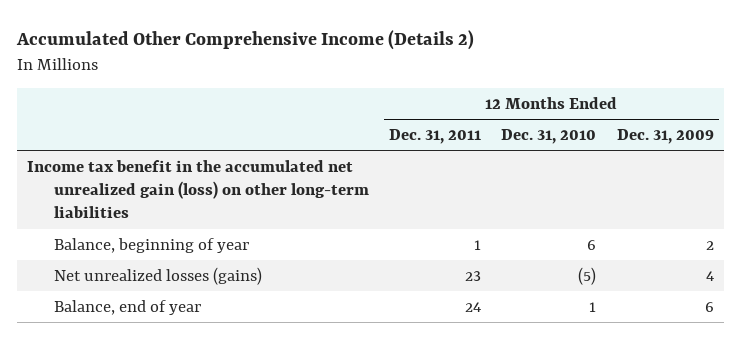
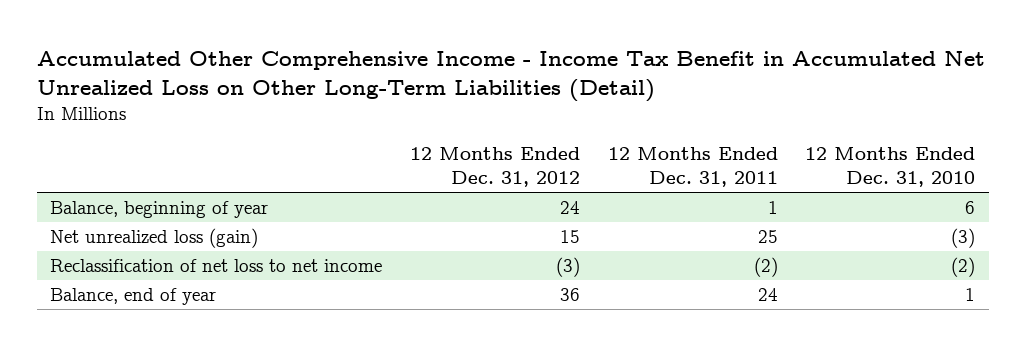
[15,30,474,51] Accumulated Other Comprehensive Income (Details 2) -> [36,50,985,102] Accumulated Other Comprehensive Income - Income Tax Benefit in Accumulated Net Unrealized Loss on Other Long-Term Liabilities (Detail)
[616,128,714,144] Dec. 31, 2009 -> none
none -> [409,147,580,188] 12 Months Ended Dec. 31, 2012
[27,159,370,219] Income tax benefit in the accumulated net unrealized gain (loss) on other long-term liabilities -> none
[54,266,263,285] Net unrealized losses (gains) -> [50,228,259,249] Net unrealized loss (gain)
[465,270,482,281] 23 -> [757,230,778,244] 25
[578,266,597,285] (5) -> [951,228,976,249] (3)
none -> [50,259,383,273] Reclassification of net loss to net income

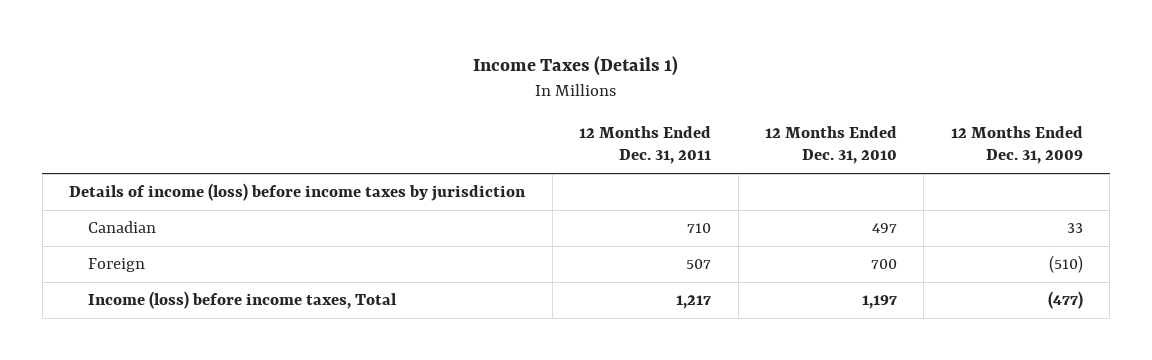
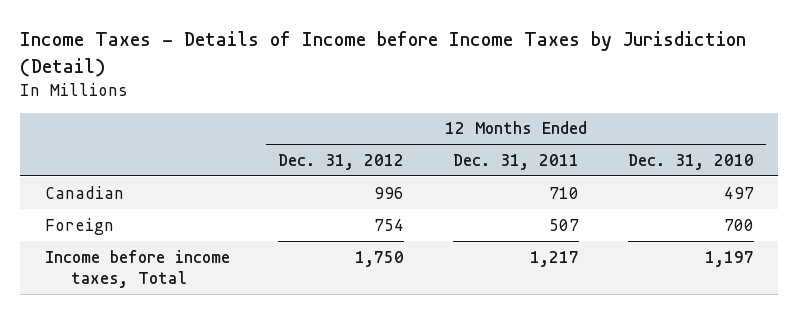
[473,55,679,76] Income Taxes (Details 1) -> [20,31,747,77] Income Taxes - Details of Income before Income Taxes by Jurisdiction (Detail)
[950,125,1083,165] 12 Months Ended Dec. 31, 2009 -> none
none -> [278,153,405,170] Dec. 31, 2012
[69,183,527,202] Details of income (loss) before income taxes by jurisdiction -> none
[88,291,398,310] Income (loss) before income taxes, Total -> [44,249,230,289] Income before income taxes, Total

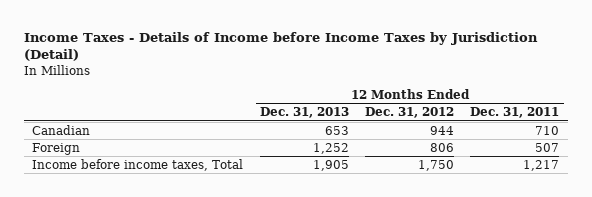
[627,153,754,170] Dec. 31, 2010 -> none
none -> [259,107,349,119] Dec. 31, 2013
[374,186,405,199] 996 -> [430,125,455,135] 944
[374,218,405,231] 754 -> [430,142,455,152] 806

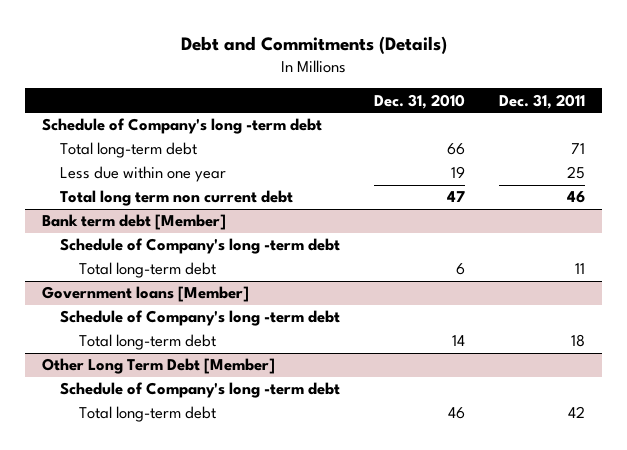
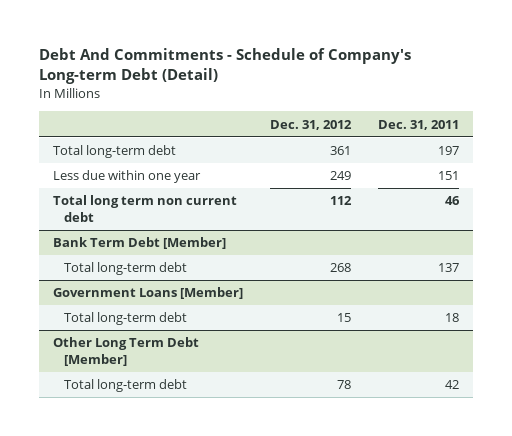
[180,36,447,55] Debt and Commitments (Details) -> [39,47,412,85] Debt And Commitments - Schedule of Company's Long-term Debt (Detail)
[374,93,466,109] Dec. 31, 2010 -> none
none -> [270,119,353,130] Dec. 31, 2012
[41,118,322,135] Schedule of Company's long -term debt -> none
[571,143,586,155] 71 -> [438,146,460,156] 197
[567,166,586,180] 25 -> [438,171,460,181] 151
[60,238,341,255] Schedule of Company's long -term debt -> none
[60,310,341,327] Schedule of Company's long -term debt -> none
[41,214,226,231] Bank term debt [Member] -> [53,237,227,250] Bank Term Debt [Member]
[575,263,586,275] 11 -> [438,263,460,273] 137
[41,286,249,303] Government loans [Member] -> [53,287,244,300] Government Loans [Member]
[60,382,341,399] Schedule of Company's long -term debt -> none

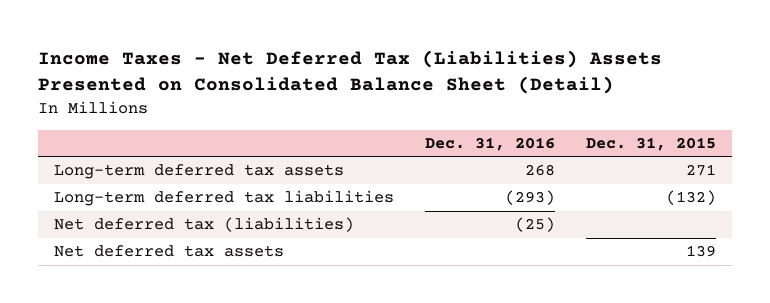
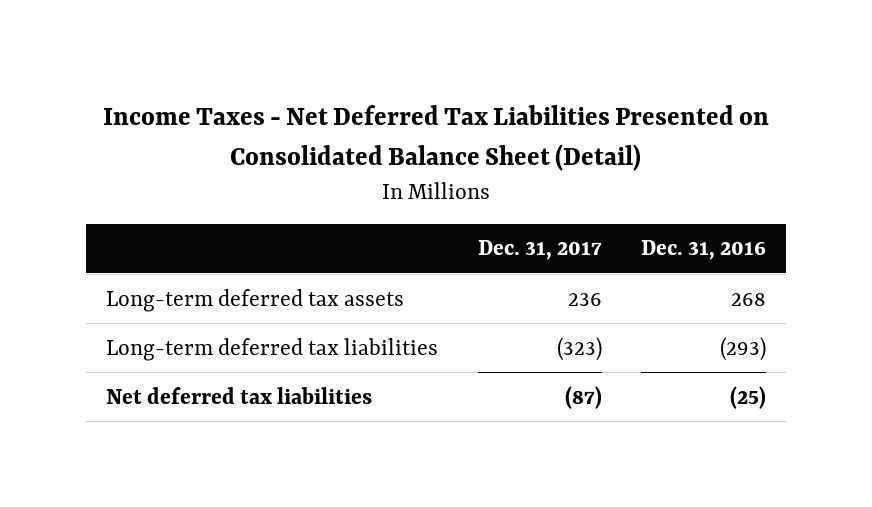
[37,50,662,95] Income Taxes - Net Deferred Tax (Liabilities) Assets Presented on Consolidated Balance Sheet (Detail) -> [103,105,770,171] Income Taxes - Net Deferred Tax Liabilities Presented on Consolidated Balance Sheet (Detail)
[586,136,717,151] Dec. 31, 2015 -> none
none -> [477,240,602,261] Dec. 31, 2017
[53,245,284,258] Net deferred tax assets -> none
[53,217,354,233] Net deferred tax (liabilities) -> [106,386,373,404] Net deferred tax liabilities

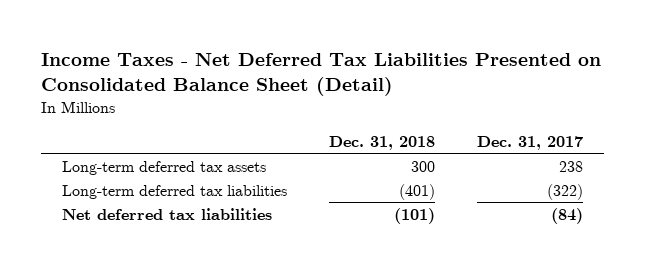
[641,240,767,261] Dec. 31, 2016 -> none
none -> [329,136,436,151] Dec. 31, 2018
[567,292,602,306] 236 -> [559,160,584,172] 238
[556,336,602,361] (323) -> [547,183,584,200] (322)
[564,385,602,409] (87) -> [551,207,584,224] (84)

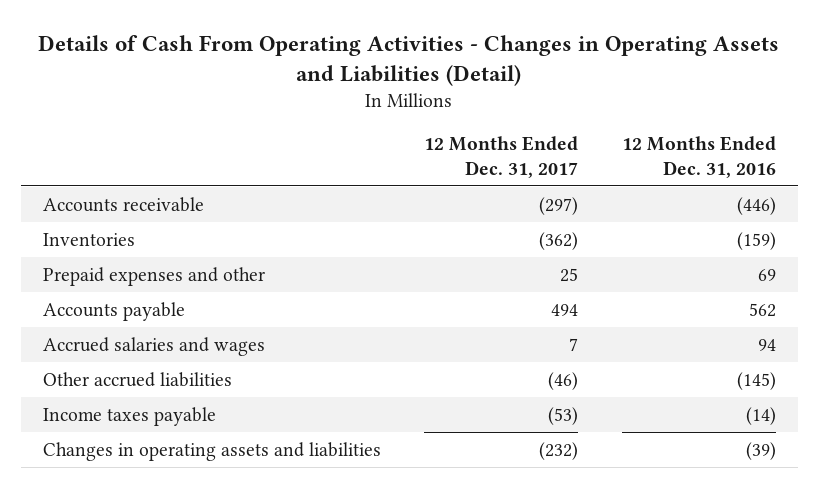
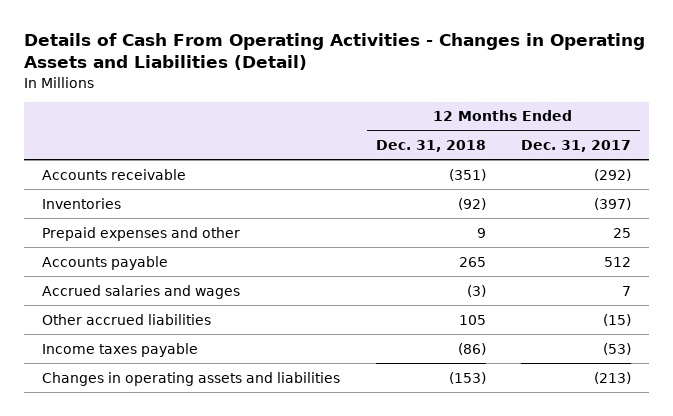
[621,136,776,178] 12 Months Ended Dec. 31, 2016 -> none
none -> [375,140,486,153] Dec. 31, 2018
[539,196,579,215] (297) -> [594,168,632,181] (292)
[539,231,579,250] (362) -> [594,197,632,210] (397)
[551,303,579,316] 494 -> [604,256,632,267] 512
[548,371,579,390] (46) -> [603,313,632,326] (15)
[539,441,579,460] (232) -> [594,371,632,384] (213)

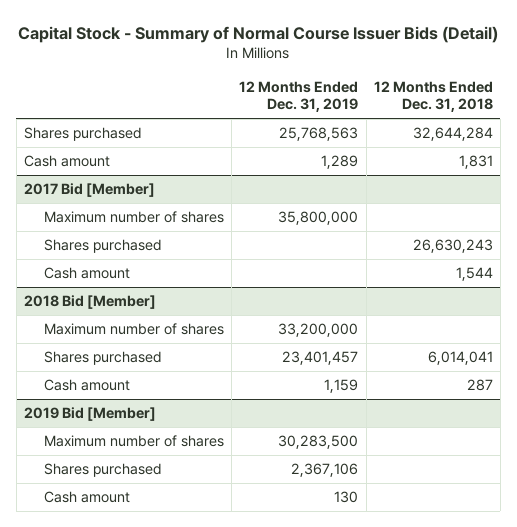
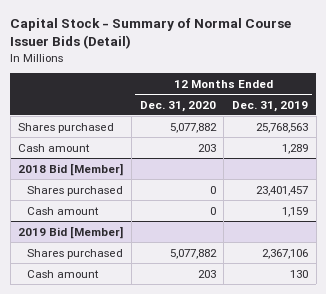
[373,81,493,113] 12 Months Ended Dec. 31, 2018 -> none
none -> [139,100,216,112] Dec. 31, 2020
[24,183,156,198] 2017 Bid [Member] -> none
[44,211,225,224] Maximum number of shares -> none
[44,239,163,254] Shares purchased -> none
[44,267,131,280] Cash amount -> none
[44,323,225,336] Maximum number of shares -> none
[44,435,225,448] Maximum number of shares -> none

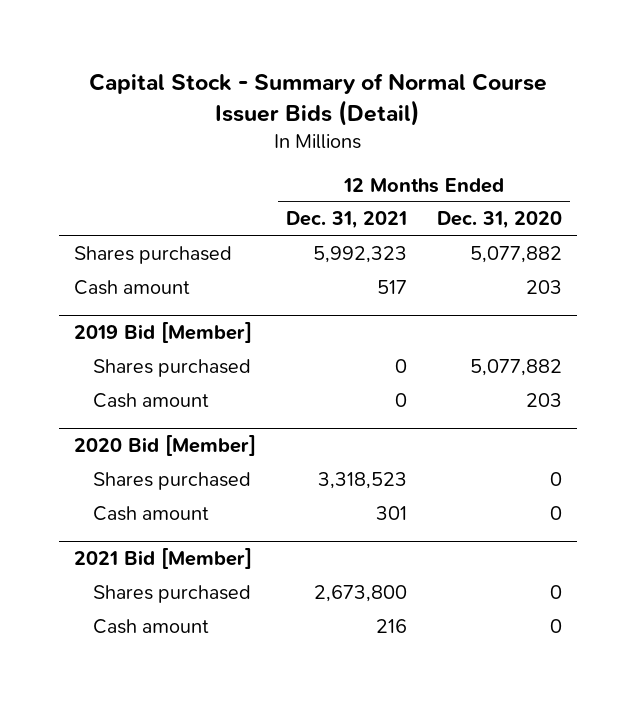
[231,100,308,112] Dec. 31, 2019 -> none
none -> [285,211,407,230] Dec. 31, 2021
[18,162,124,176] 2018 Bid [Member] -> none
[26,185,123,196] Shares purchased -> none
[26,206,99,215] Cash amount -> none
none -> [73,435,256,457] 2020 Bid [Member]
none -> [93,471,252,490] Shares purchased
none -> [93,505,210,521] Cash amount
none -> [73,548,252,570] 2021 Bid [Member]
none -> [93,584,252,603] Shares purchased
none -> [93,618,210,634] Cash amount

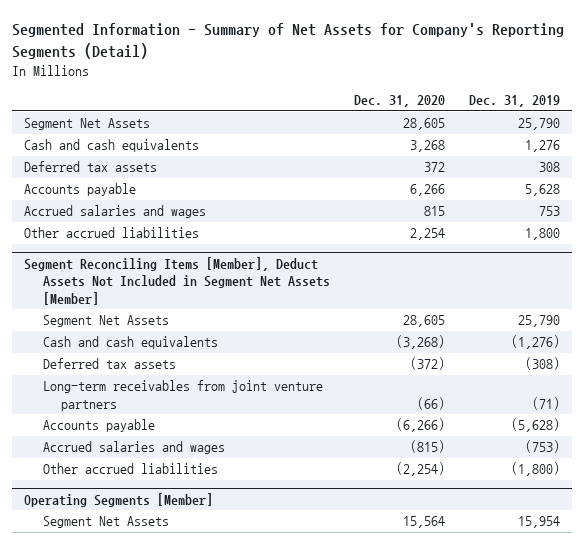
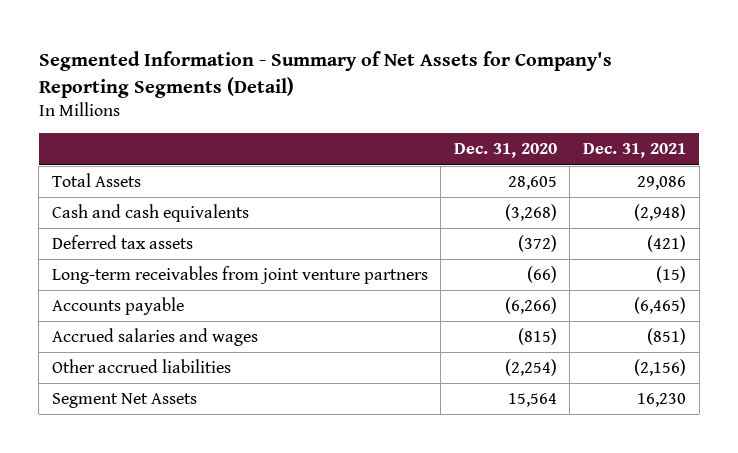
[469,95,561,108] Dec. 31, 2019 -> none
none -> [583,143,687,159] Dec. 31, 2021
[24,139,200,153] Cash and cash equivalents -> none
[24,161,158,173] Deferred tax assets -> none
[24,183,137,197] Accounts payable -> none
[24,205,207,219] Accrued salaries and wages -> none
[24,227,200,239] Other accrued liabilities -> none
[24,257,330,305] Segment Reconciling Items [Member], Deduct Assets Not Included in Segment Net Assets [Member] -> none
[42,315,169,328] Segment Net Assets -> none
[24,118,151,131] Segment Net Assets -> [51,172,141,187] Total Assets
[24,493,214,508] Operating Segments [Member] -> none

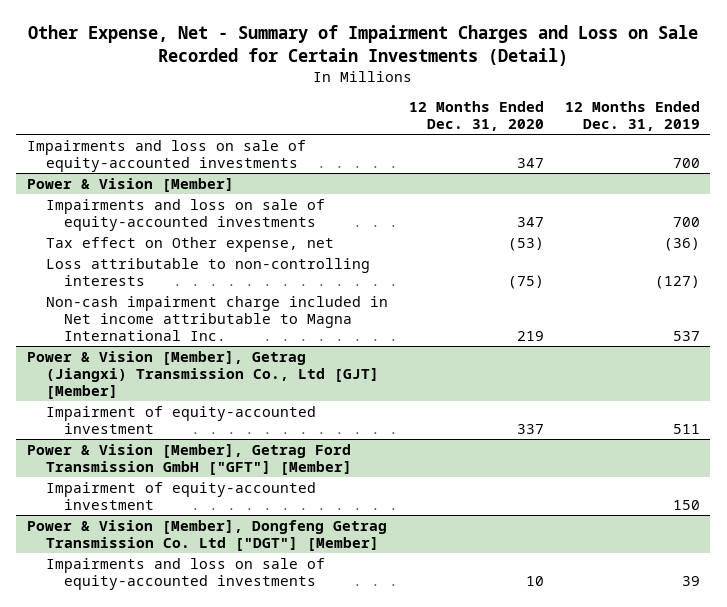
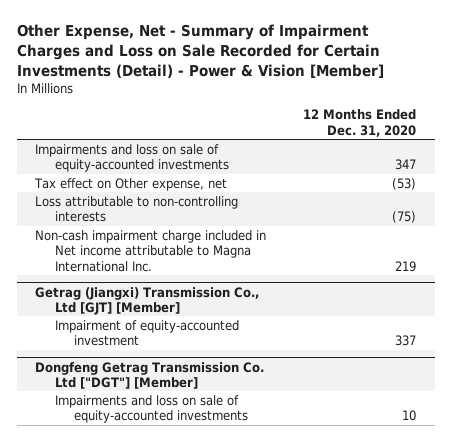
[28,25,699,66] Other Expense, Net - Summary of Impairment Charges and Loss on Sale Recorded for Certain Investments (Detail) -> [16,24,384,78] Other Expense, Net - Summary of Impairment Charges and Loss on Sale Recorded for Certain Investments (Detail) - Power & Vision [Member]
[564,101,700,132] 12 Months Ended Dec. 31, 2019 -> none
[26,177,234,192] Power & Vision [Member] -> none
[45,198,325,231] Impairments and loss on sale of equity-accounted investments -> none
[26,350,379,399] Power & Vision [Member], Getrag (Jiangxi) Transmission Co., Ltd [GJT] [Member] -> [35,286,260,315] Getrag (Jiangxi) Transmission Co., Ltd [GJT] [Member]
[26,443,352,475] Power & Vision [Member], Getrag Ford Transmission GmbH ["GFT"] [Member] -> none
[45,481,316,510] Impairment of equity-accounted investment -> none
[26,519,387,551] Power & Vision [Member], Dongfeng Getrag Transmission Co. Ltd ["DGT"] [Member] -> [35,361,265,389] Dongfeng Getrag Transmission Co. Ltd ["DGT"] [Member]

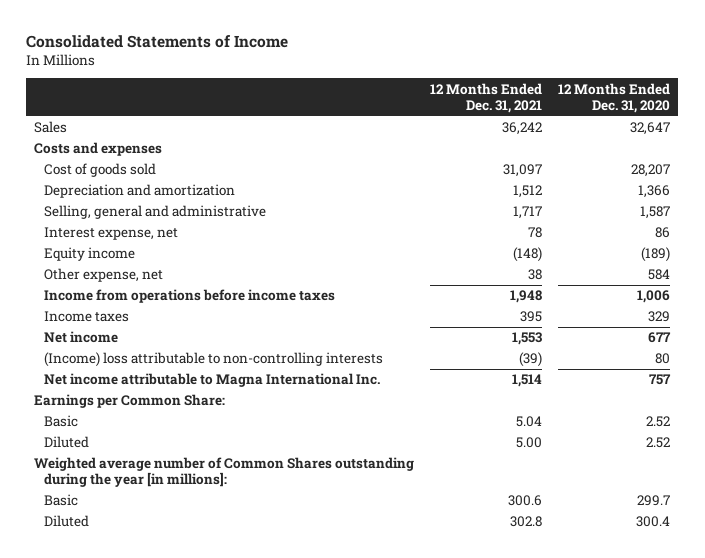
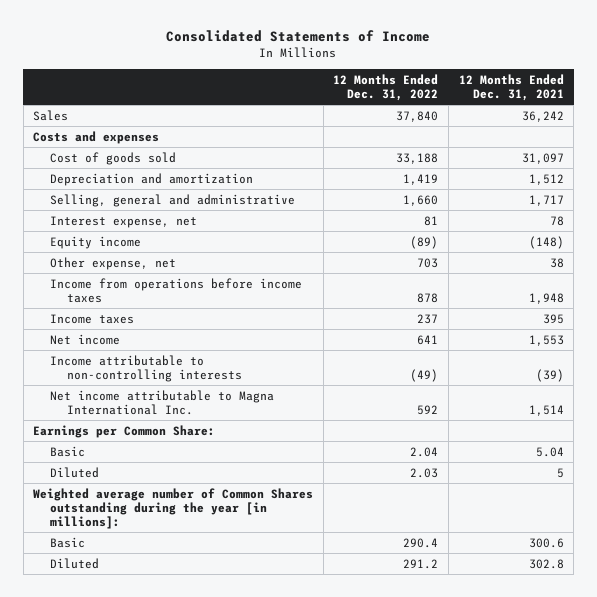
[558,82,671,113] 12 Months Ended Dec. 31, 2020 -> none
none -> [333,73,439,101] 12 Months Ended Dec. 31, 2022
[44,352,384,368] (Income) loss attributable to non-controlling interests -> [50,354,243,382] Income attributable to non-controlling interests
[516,437,543,449] 5.00 -> [556,467,564,478] 5

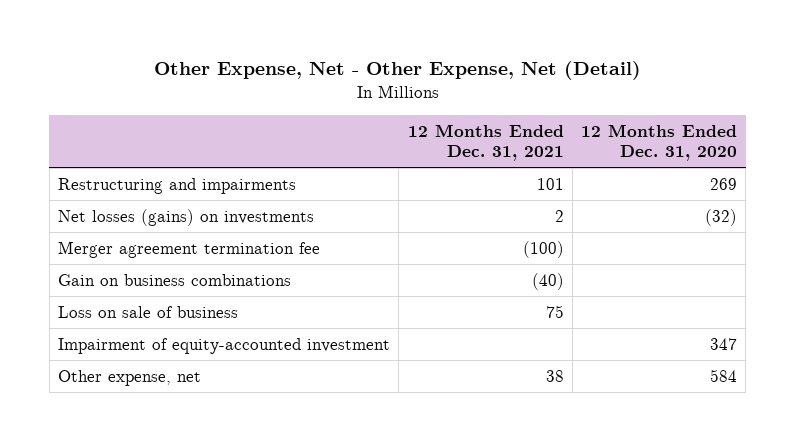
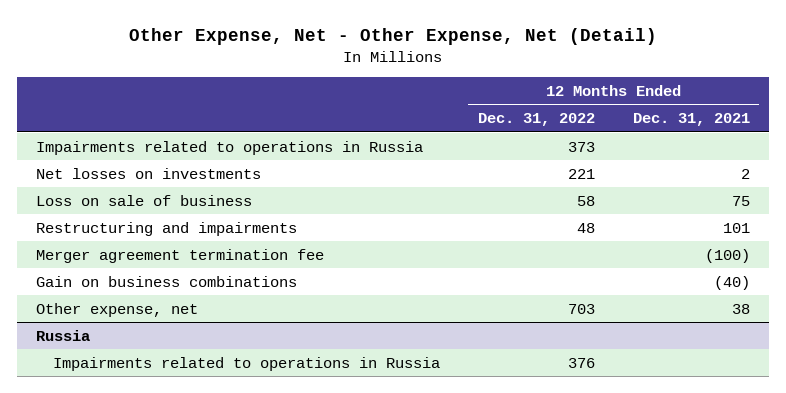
[580,123,737,161] 12 Months Ended Dec. 31, 2020 -> none
none -> [477,113,595,127] Dec. 31, 2022
none -> [36,140,424,155] Impairments related to operations in Russia
none -> [36,167,262,179] Net losses on investments
[58,306,239,319] Loss on sale of business -> [36,194,253,206] Loss on sale of business
[58,209,315,227] Net losses (gains) on investments -> none
[58,338,391,355] Impairment of equity-accounted investment -> none
none -> [36,329,91,341] Russia
none -> [52,356,440,371] Impairments related to operations in Russia

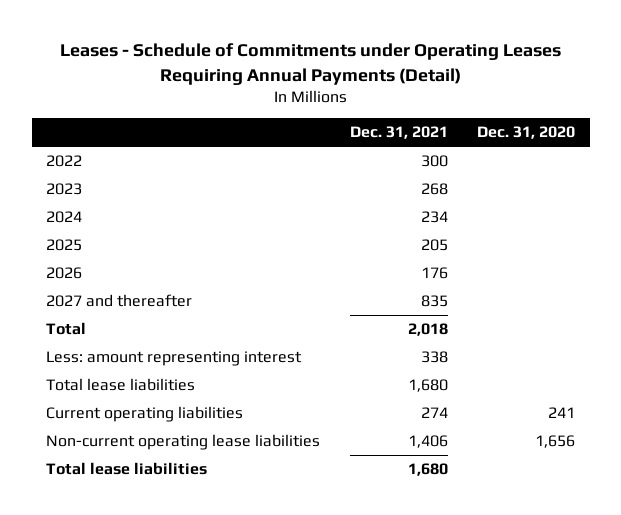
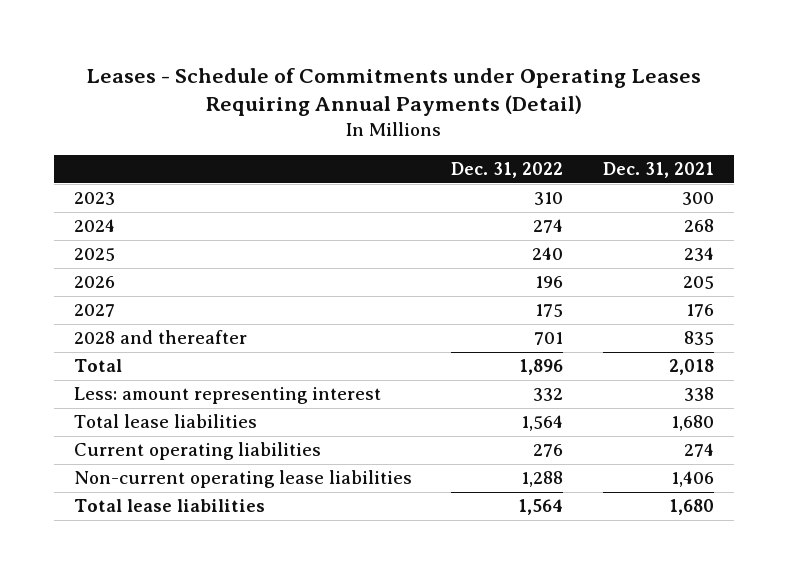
[477,126,576,140] Dec. 31, 2020 -> none
none -> [451,162,564,179] Dec. 31, 2022
[46,155,83,168] 2022 -> [73,192,115,206] 2023
[46,183,83,196] 2023 -> [73,219,115,233] 2024
[46,211,83,224] 2024 -> [73,248,115,262] 2025
[46,239,83,252] 2025 -> [73,276,115,289] 2026
[46,267,83,280] 2026 -> [73,304,115,318] 2027
[46,294,193,308] 2027 and thereafter -> [73,330,247,345] 2028 and thereafter

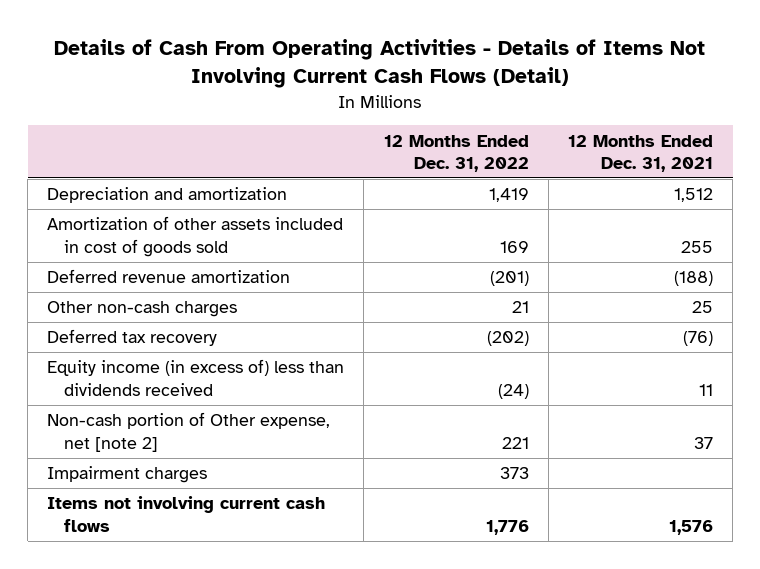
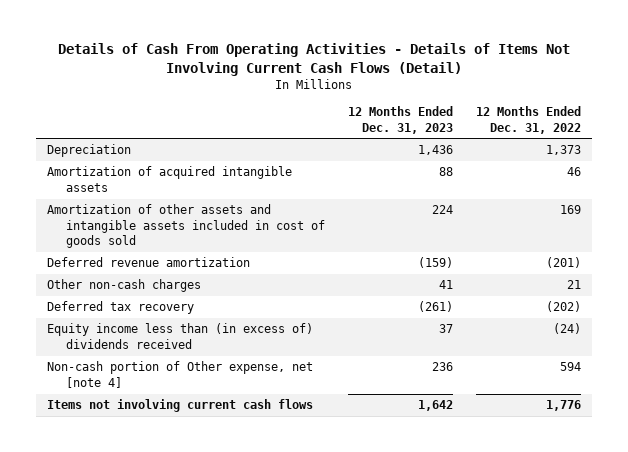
[567,134,713,172] 12 Months Ended Dec. 31, 2021 -> none
none -> [347,106,453,134] 12 Months Ended Dec. 31, 2023
[47,187,288,204] Depreciation and amortization -> none
none -> [47,144,132,158] Depreciation
none -> [47,166,293,192] Amortization of acquired intangible assets
[47,216,344,257] Amortization of other assets included in cost of goods sold -> [47,204,325,249] Amortization of other assets and intangible assets included in cost of goods sold
[47,466,208,484] Impairment charges -> none
[47,359,345,396] Equity income (in excess of) less than dividends received -> [47,323,314,349] Equity income less than (in excess of) dividends received
[47,412,331,452] Non-cash portion of Other expense, net [note 2] -> [47,361,314,388] Non-cash portion of Other expense, net [note 4]
[501,436,529,449] 221 -> [559,362,581,372] 594

